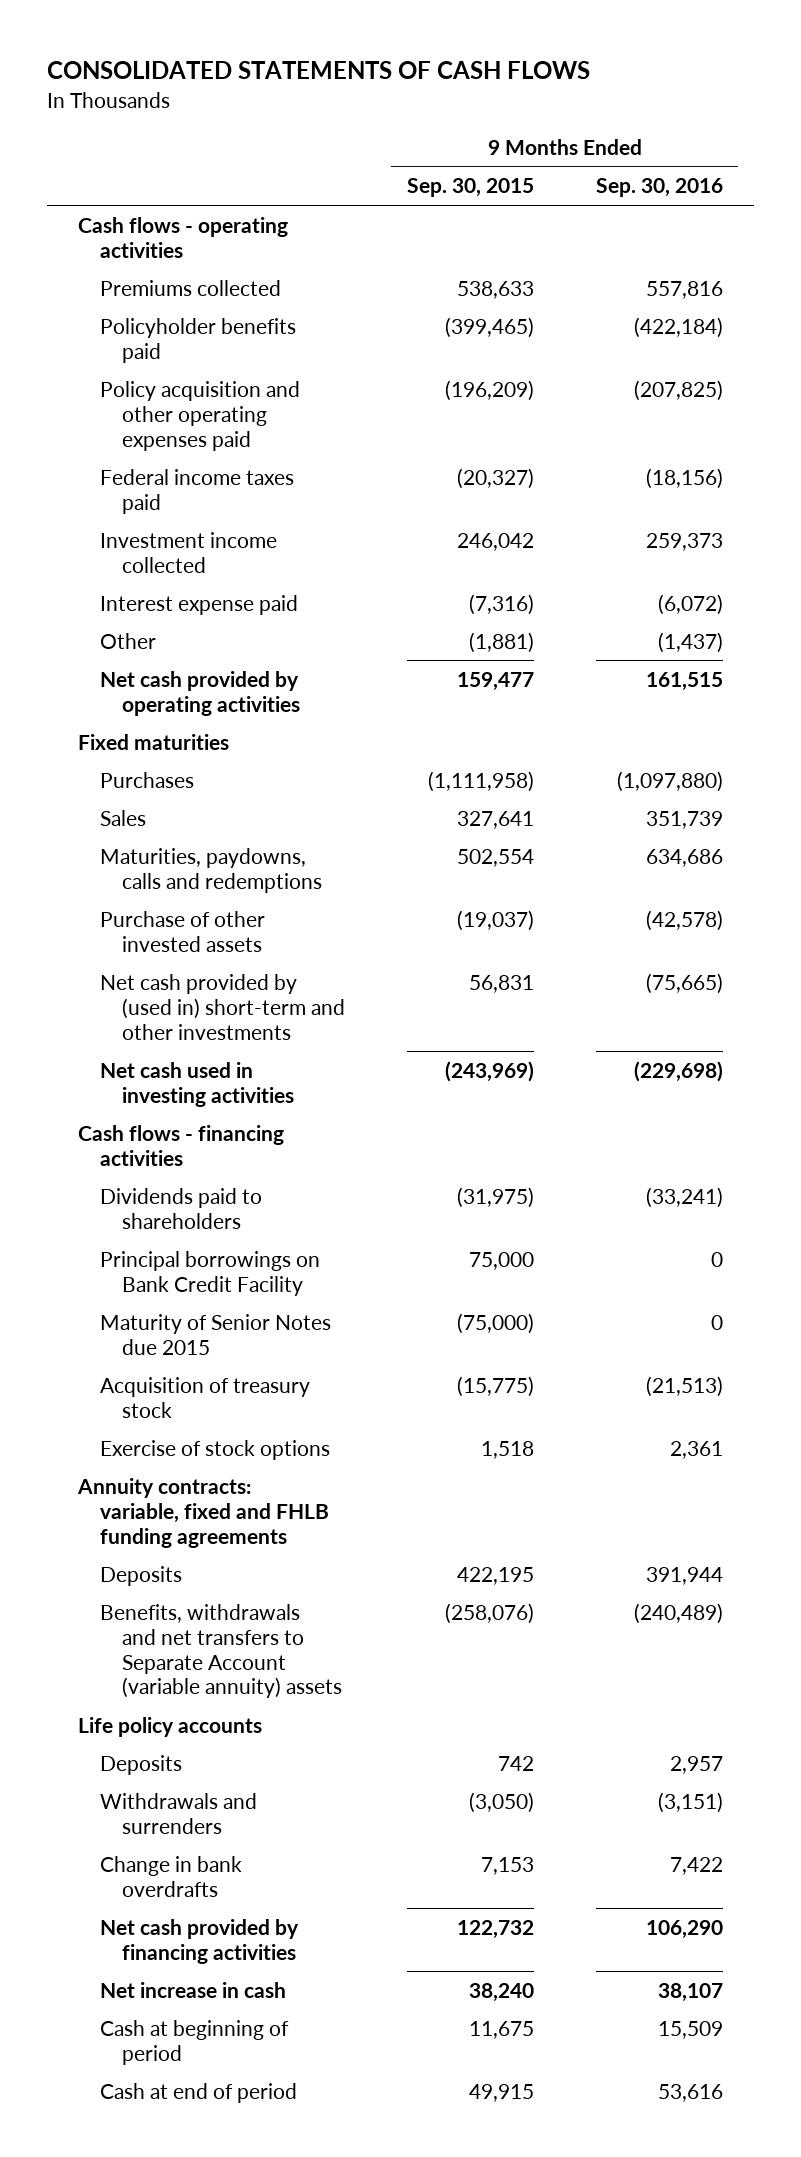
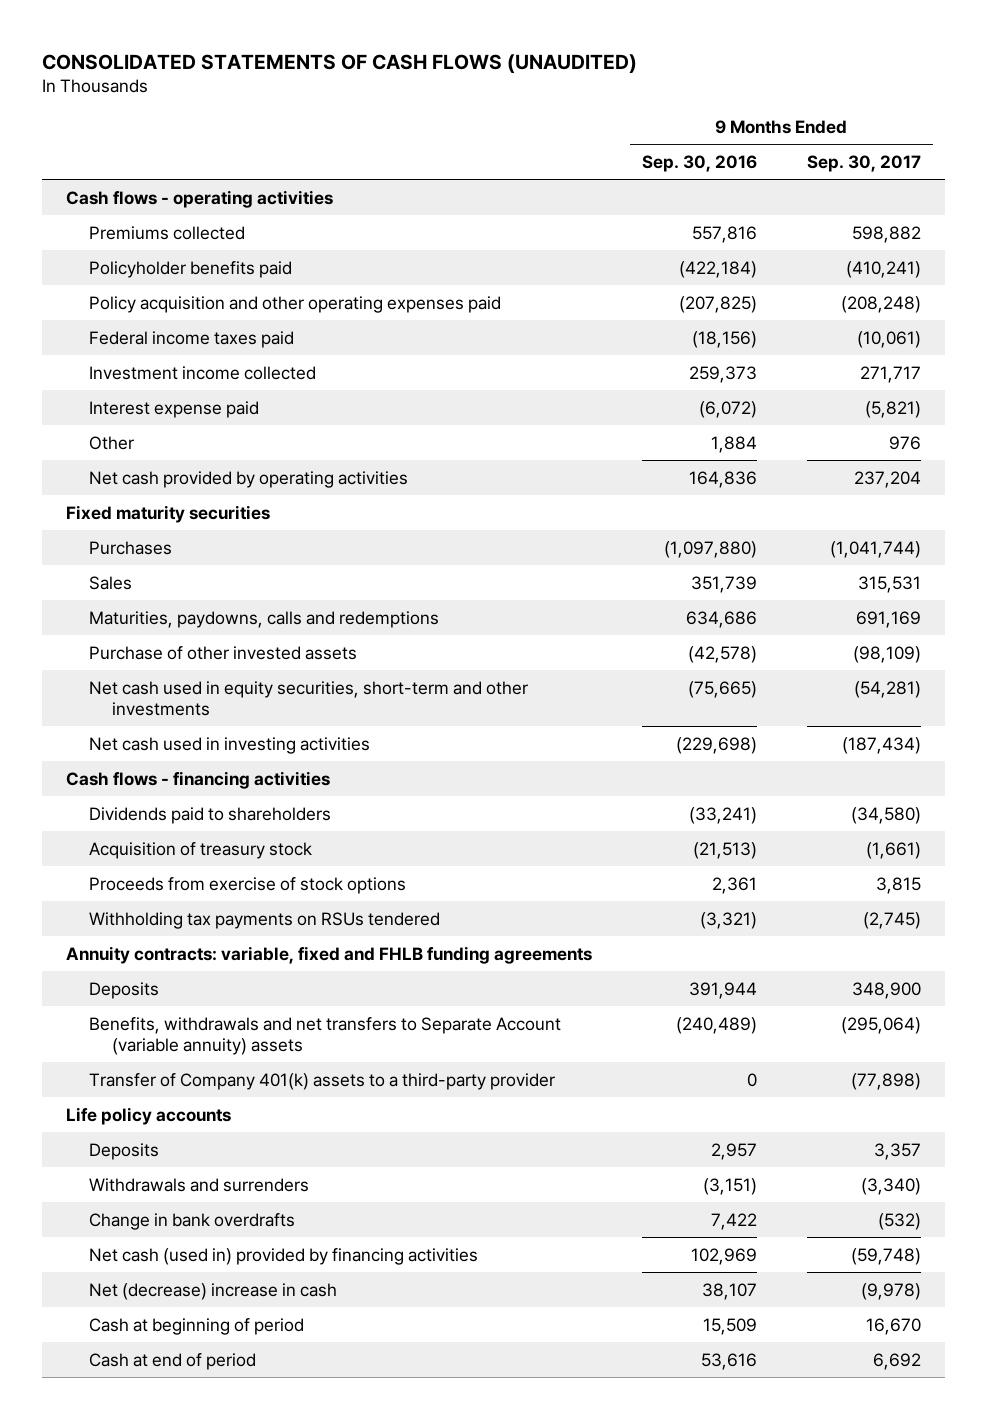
[47,61,591,80] CONSOLIDATED STATEMENTS OF CASH FLOWS -> [41,53,637,73] CONSOLIDATED STATEMENTS OF CASH FLOWS (UNAUDITED)
[406,178,534,198] Sep. 30, 2015 -> none
none -> [806,155,921,173] Sep. 30, 2017
[657,631,723,653] (1,437) -> [710,435,757,453] 1,884
[645,671,723,691] 161,515 -> [688,470,757,488] 164,836
[78,733,230,750] Fixed maturities -> [66,504,271,523] Fixed maturity securities
[99,973,345,1040] Net cash provided by (used in) short-term and other investments -> [88,680,528,716] Net cash used in equity securities, short-term and other investments
[99,1250,320,1296] Principal borrowings on Bank Credit Facility -> none
[99,1313,331,1355] Maturity of Senior Notes due 2015 -> none
[99,1439,330,1460] Exercise of stock options -> [88,876,406,894] Proceeds from exercise of stock options
none -> [88,911,440,929] Withholding tax payments on RSUs tendered
none -> [88,1072,555,1090] Transfer of Company 401(k) assets to a third-party provider
[99,1918,299,1964] Net cash provided by financing activities -> [88,1247,478,1265] Net cash (used in) provided by financing activities
[645,1919,723,1939] 106,290 -> [690,1247,757,1265] 102,969
[99,1981,286,1998] Net increase in cash -> [88,1282,337,1300] Net (decrease) increase in cash

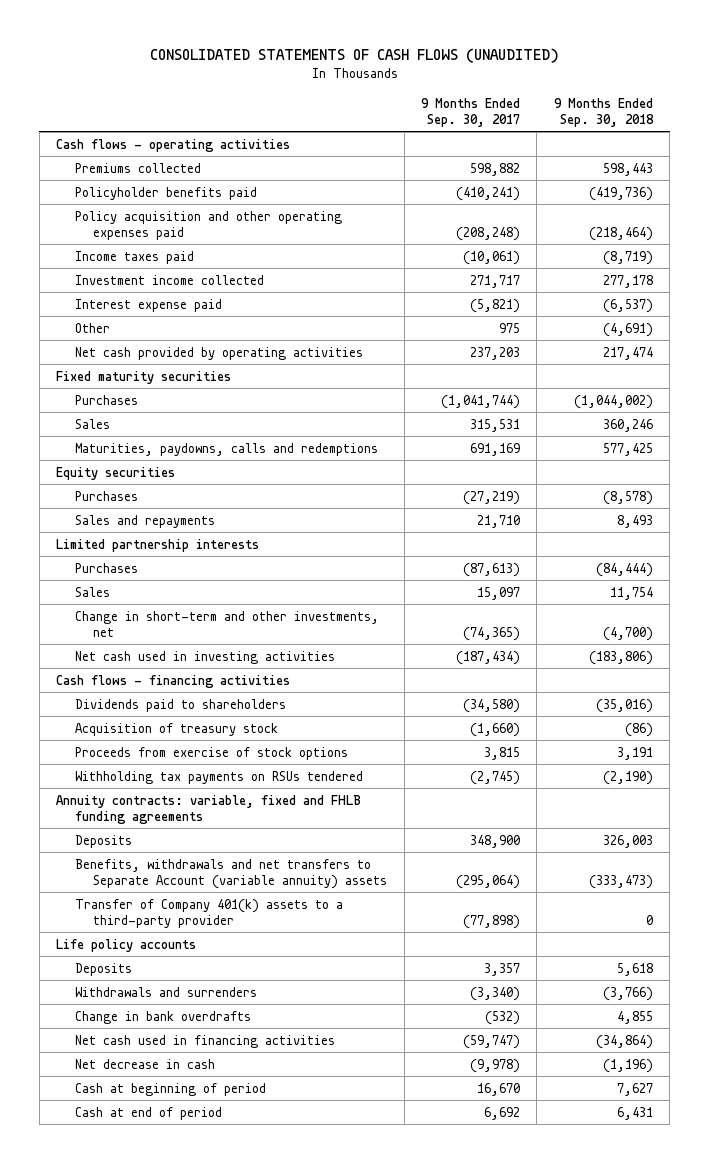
[641,155,757,173] Sep. 30, 2016 -> none
none -> [553,97,654,127] 9 Months Ended Sep. 30, 2018
[88,330,294,348] Federal income taxes paid -> [74,250,194,264] Income taxes paid
[888,435,921,450] 976 -> [499,322,521,333] 975
[853,470,921,488] 237,204 -> [470,346,521,360] 237,203
[88,645,357,660] Purchase of other invested assets -> none
none -> [56,466,176,480] Equity securities
none -> [74,490,138,501] Purchases
none -> [74,514,215,528] Sales and repayments
none -> [56,538,260,552] Limited partnership interests
none -> [74,562,138,573] Purchases
none -> [74,586,110,597] Sales
[88,680,528,716] Net cash used in equity securities, short-term and other investments -> [74,610,379,637] Change in short-term and other investments, net
[853,680,921,698] (54,281) -> [463,626,521,641] (74,365)
[865,841,921,859] (1,661) -> [470,722,521,737] (1,660)
[88,1247,478,1265] Net cash (used in) provided by financing activities -> [74,1034,335,1048] Net cash used in financing activities
[850,1247,921,1265] (59,748) -> [463,1034,521,1049] (59,747)
[88,1282,337,1300] Net (decrease) increase in cash -> [74,1058,215,1069] Net decrease in cash

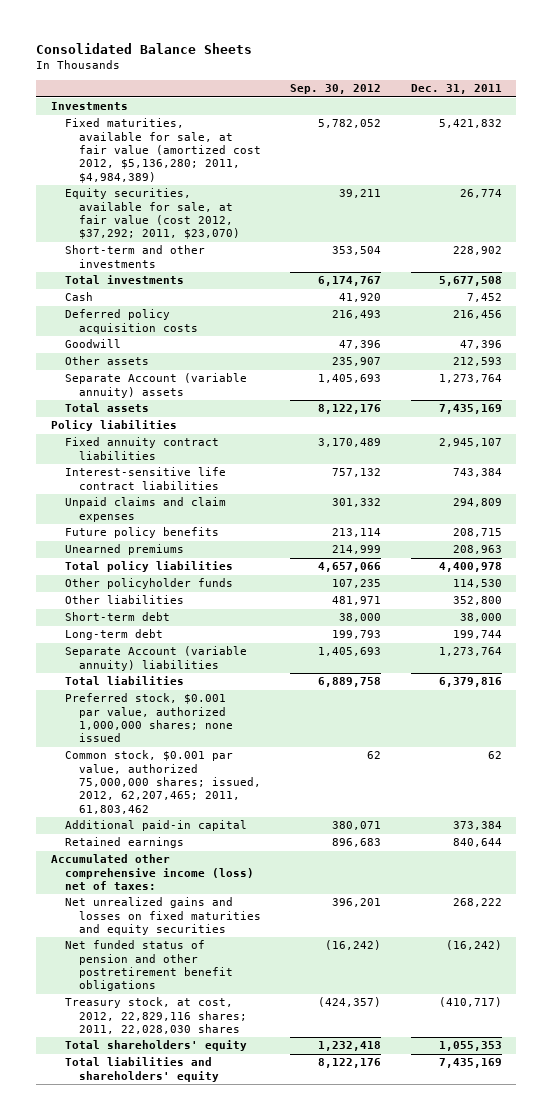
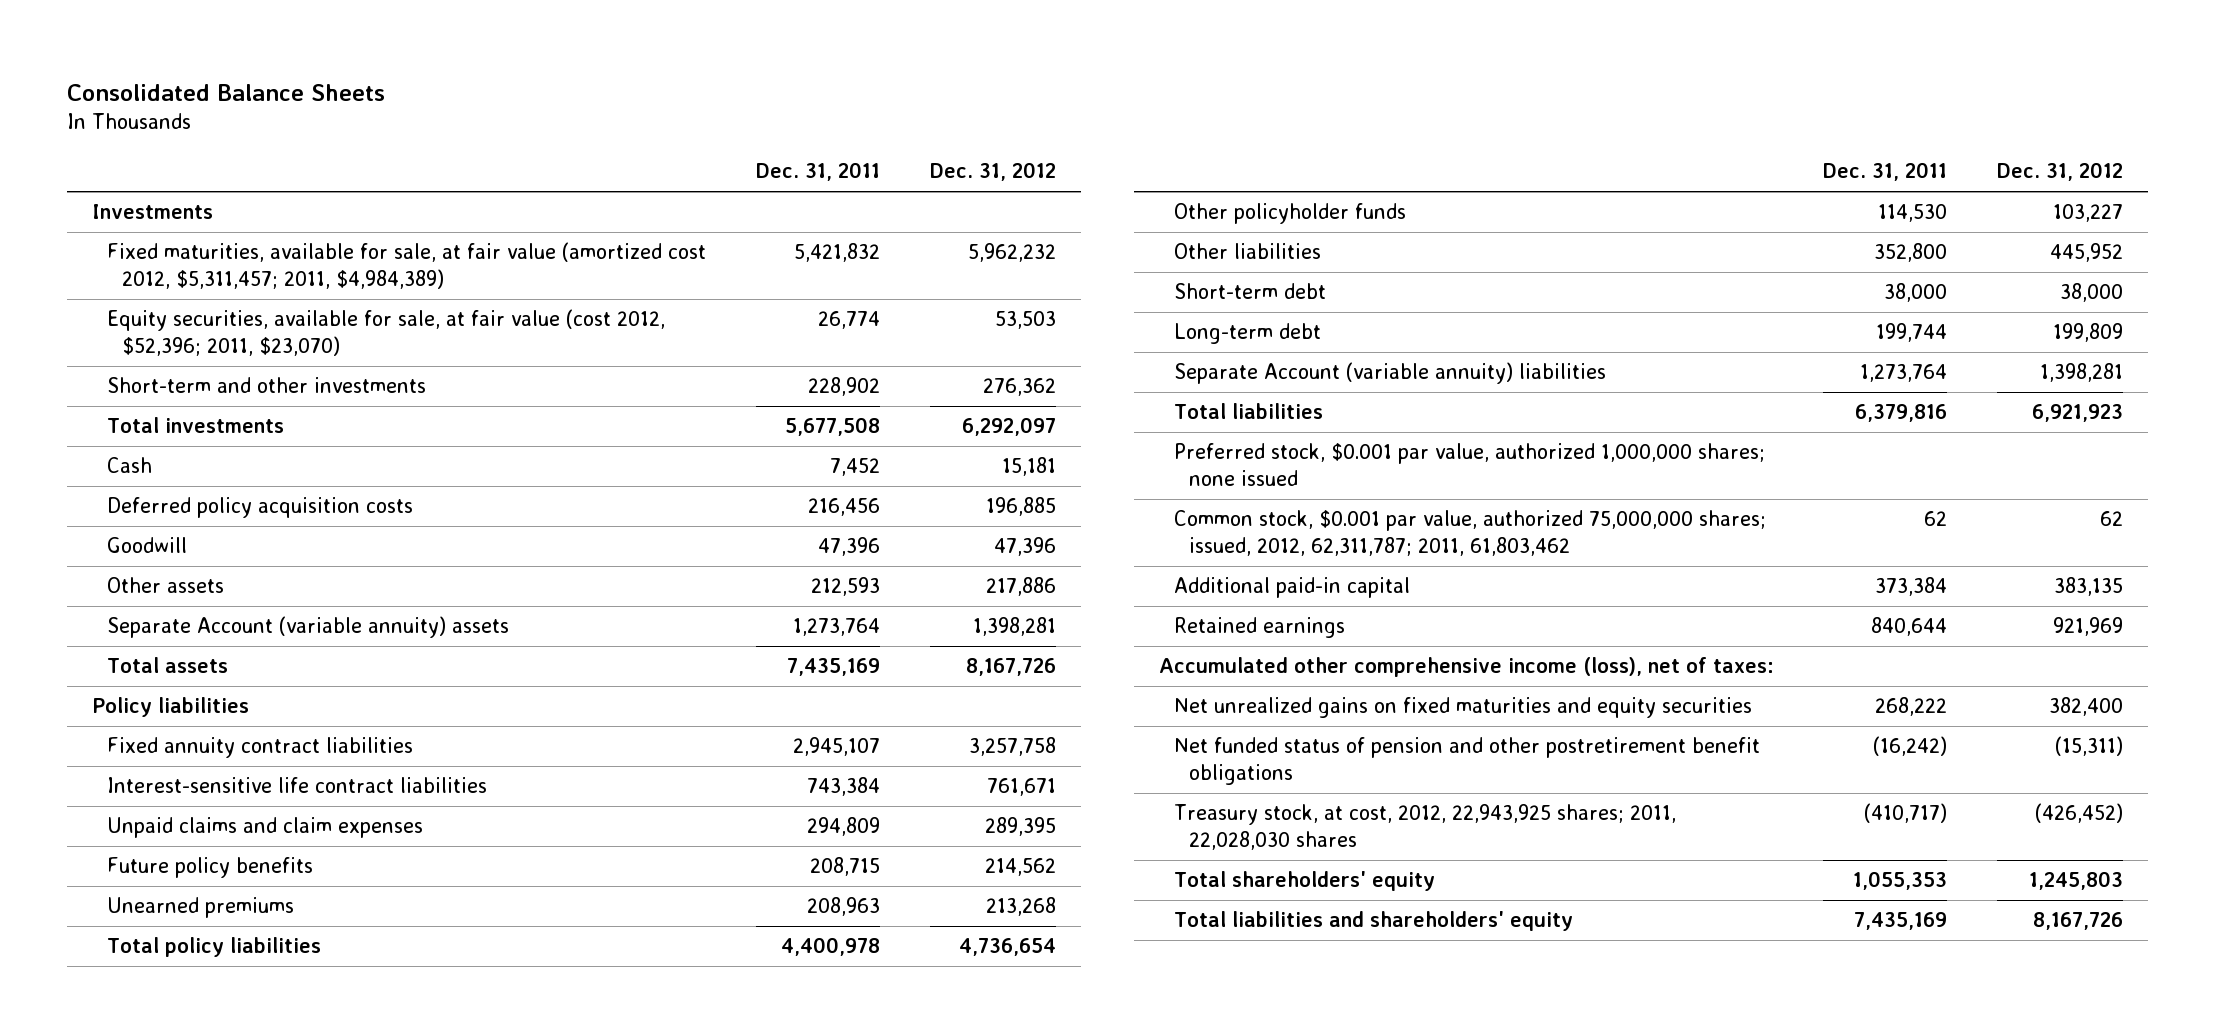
[290,84,382,95] Sep. 30, 2012 -> none
none -> [929,162,1056,182] Dec. 31, 2012
[65,118,262,183] Fixed maturities, available for sale, at fair value (amortized cost 2012, $5,136,280; 2011, $4,984,389) -> [107,242,707,290] Fixed maturities, available for sale, at fair value (amortized cost 2012, $5,311,457; 2011, $4,984,389)
[65,188,241,240] Equity securities, available for sale, at fair value (cost 2012, $37,292; 2011, $23,070) -> [107,309,666,357] Equity securities, available for sale, at fair value (cost 2012, $52,396; 2011, $23,070)
[65,750,262,814] Common stock, $0.001 par value, authorized 75,000,000 shares; issued, 2012, 62,207,465; 2011, 61,803,462 -> [1173,510,1766,557] Common stock, $0.001 par value, authorized 75,000,000 shares; issued, 2012, 62,311,787; 2011, 61,803,462
[50,854,255,891] Accumulated other comprehensive income (loss) net of taxes: -> [1158,657,1774,678] Accumulated other comprehensive income (loss), net of taxes:
[65,897,262,936] Net unrealized gains and losses on fixed maturities and equity securities -> [1173,697,1752,719] Net unrealized gains on fixed maturities and equity securities
[65,997,248,1035] Treasury stock, at cost, 2012, 22,829,116 shares; 2011, 22,028,030 shares -> [1173,804,1676,851] Treasury stock, at cost, 2012, 22,943,925 shares; 2011, 22,028,030 shares

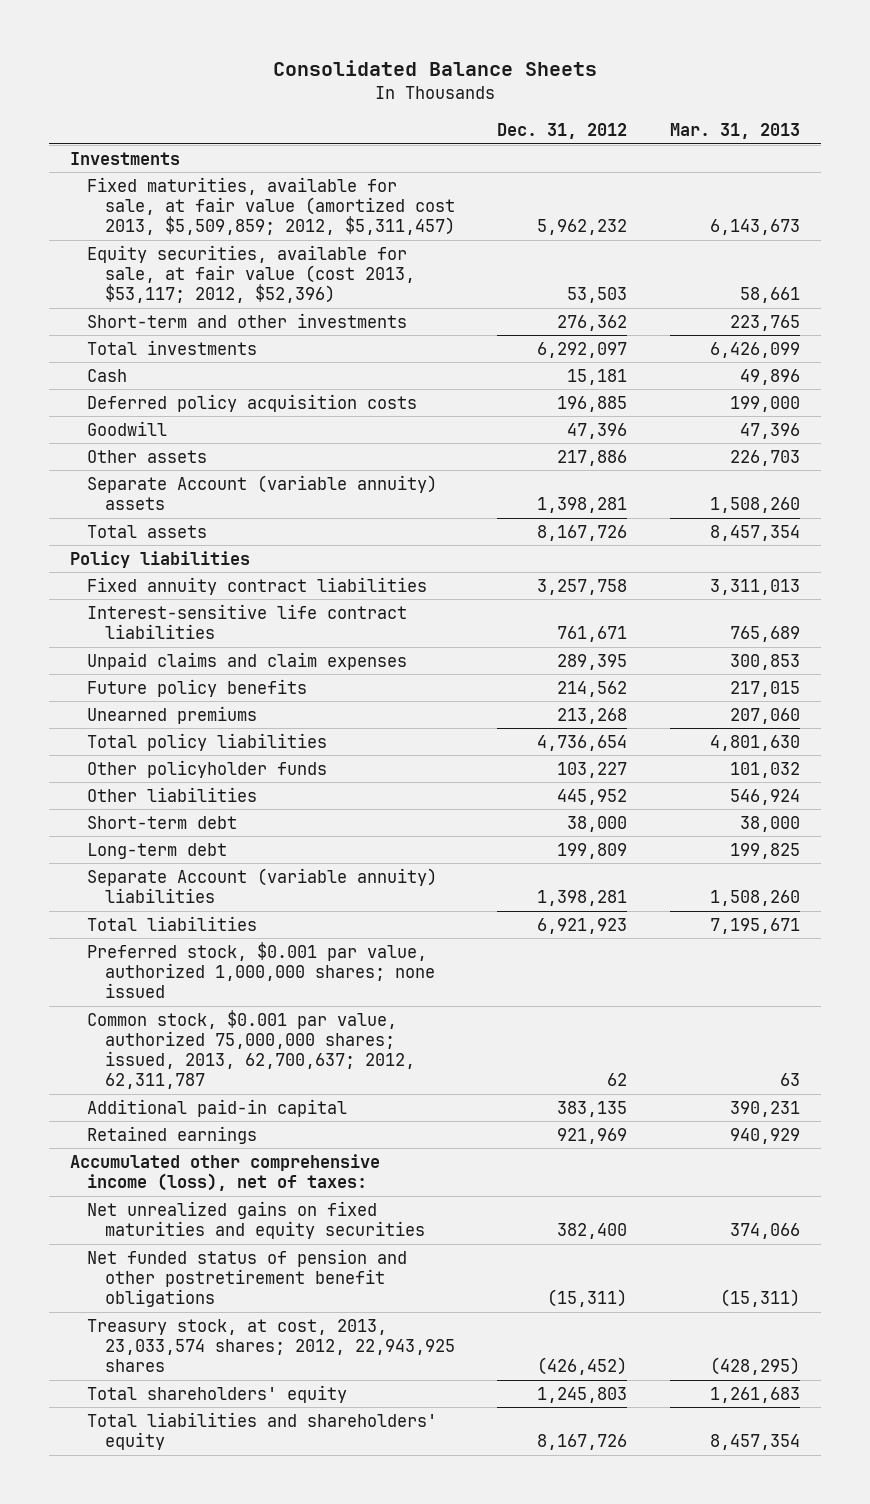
[756,162,881,182] Dec. 31, 2011 -> none
none -> [669,123,800,140] Mar. 31, 2013
[107,242,707,290] Fixed maturities, available for sale, at fair value (amortized cost 2012, $5,311,457; 2011, $4,984,389) -> [87,176,455,236] Fixed maturities, available for sale, at fair value (amortized cost 2013, $5,509,859; 2012, $5,311,457)
[107,309,666,357] Equity securities, available for sale, at fair value (cost 2012, $52,396; 2011, $23,070) -> [87,244,415,304] Equity securities, available for sale, at fair value (cost 2013, $53,117; 2012, $52,396)
[1173,510,1766,557] Common stock, $0.001 par value, authorized 75,000,000 shares; issued, 2012, 62,311,787; 2011, 61,803,462 -> [87,1009,415,1090] Common stock, $0.001 par value, authorized 75,000,000 shares; issued, 2013, 62,700,637; 2012, 62,311,787
[1173,804,1676,851] Treasury stock, at cost, 2012, 22,943,925 shares; 2011, 22,028,030 shares -> [87,1318,455,1373] Treasury stock, at cost, 2013, 23,033,574 shares; 2012, 22,943,925 shares

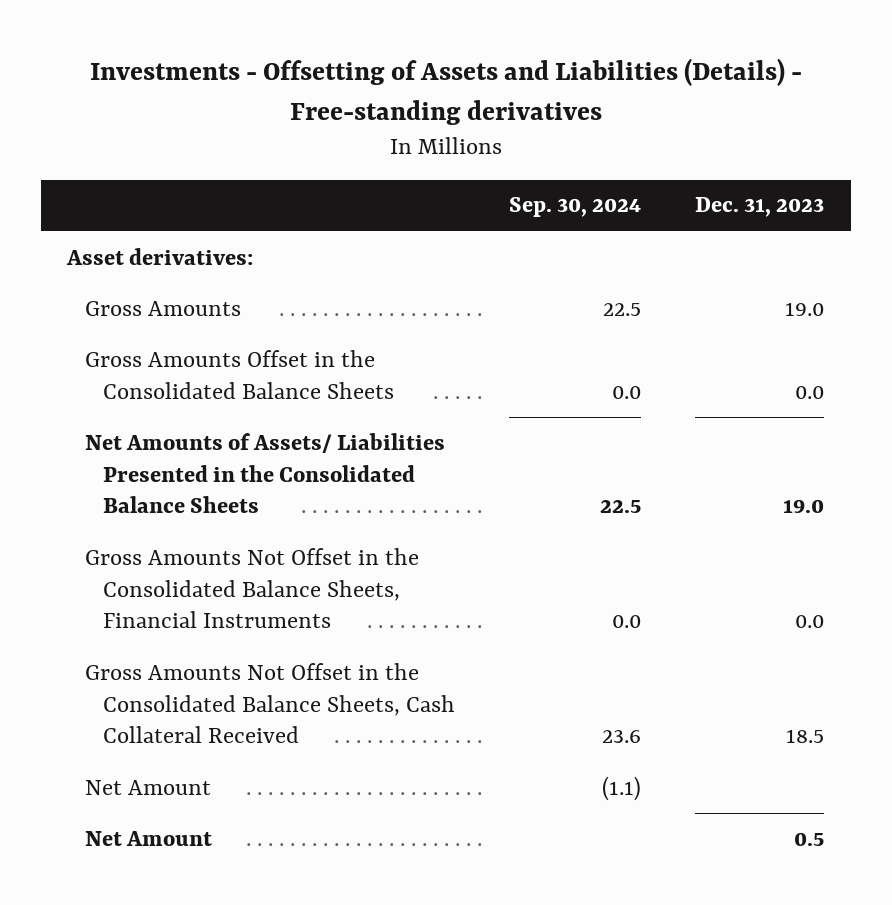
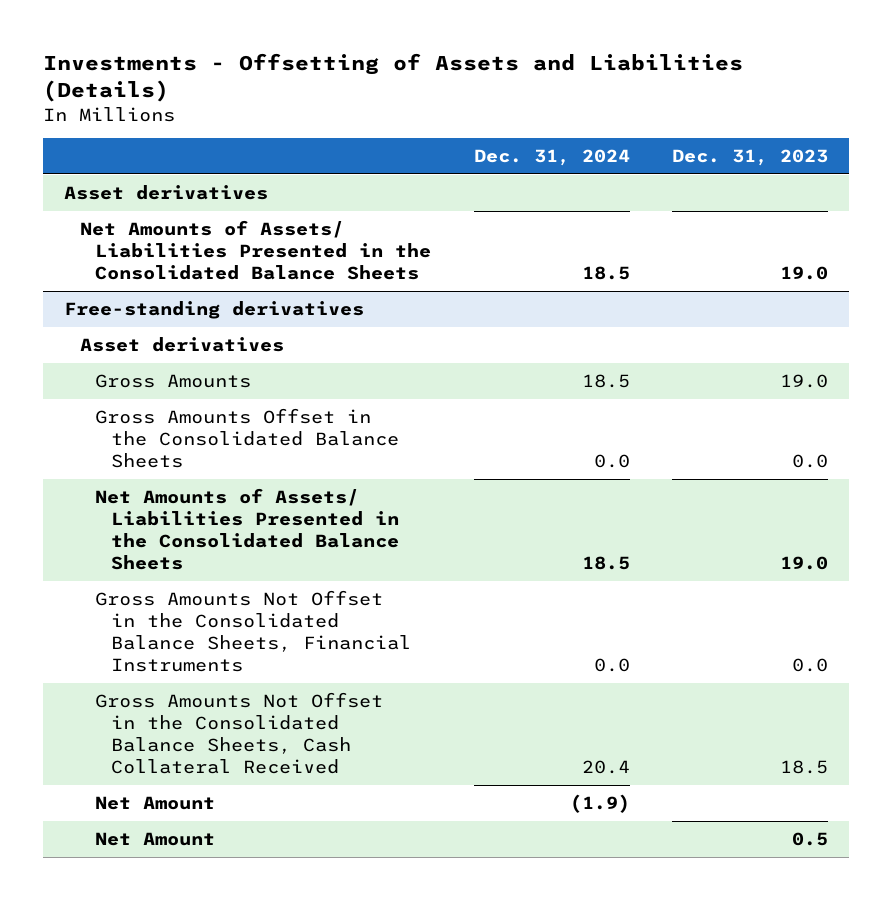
[89,58,802,125] Investments - Offsetting of Assets and Liabilities (Details) - Free-standing derivatives -> [43,53,744,103] Investments - Offsetting of Assets and Liabilities (Details)
[509,197,642,218] Sep. 30, 2024 -> none
none -> [473,148,630,166] Dec. 31, 2024
[66,247,254,265] Asset derivatives: -> [64,184,269,200] Asset derivatives
none -> [79,219,432,281] Net Amounts of Assets/ Liabilities Presented in the Consolidated Balance Sheets
none -> [64,300,365,319] Free-standing derivatives
none -> [79,336,284,352] Asset derivatives

